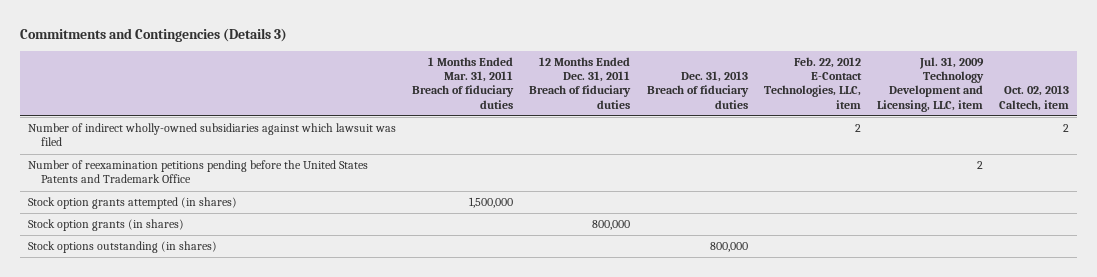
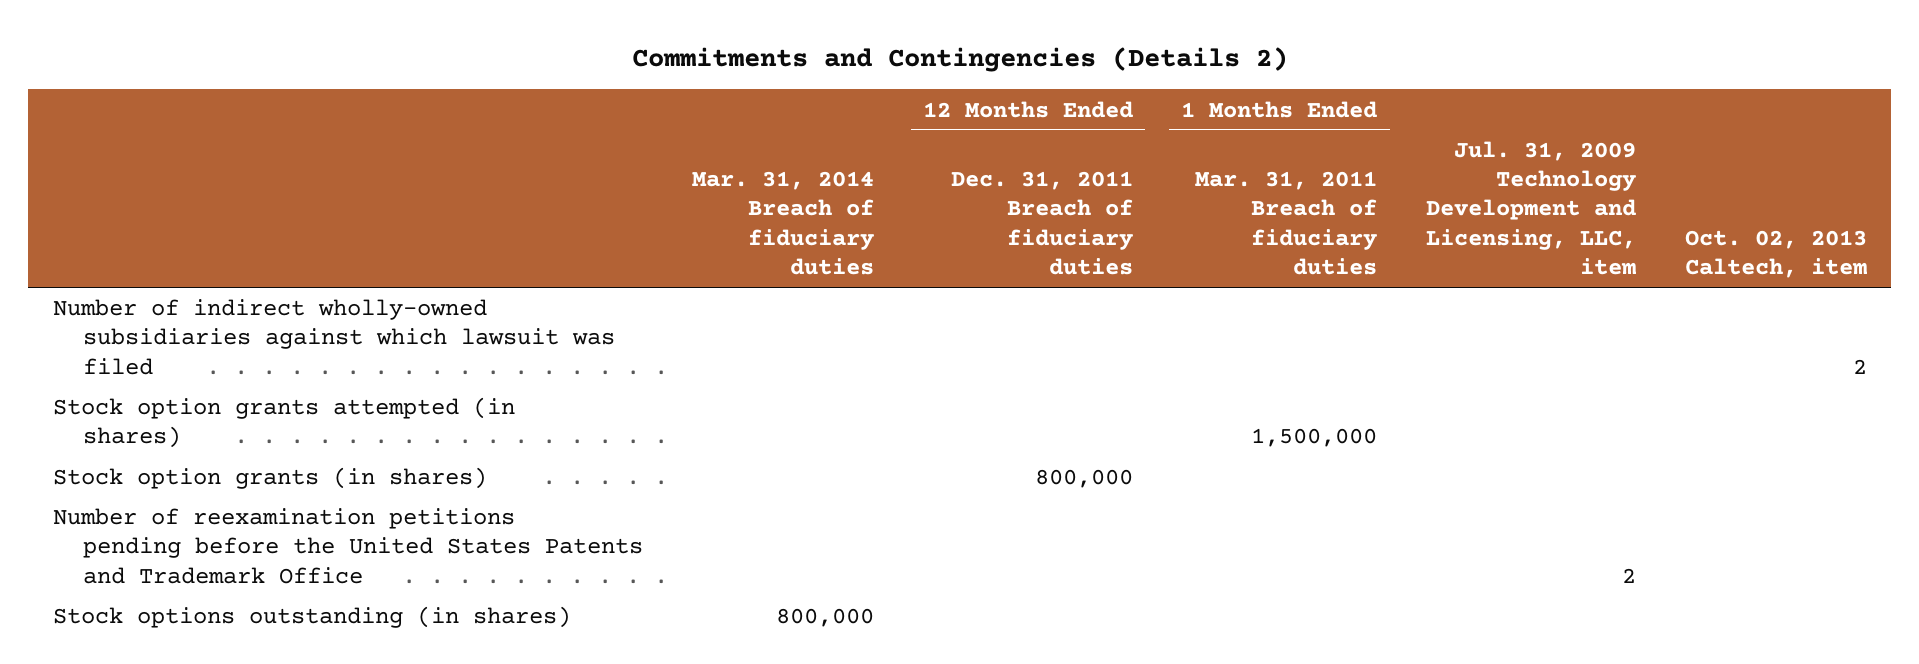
[20,27,288,42] Commitments and Contingencies (Details 3) -> [631,46,1288,72] Commitments and Contingencies (Details 2)
[646,71,749,109] Dec. 31, 2013 Breach of fiduciary duties -> none
[763,57,862,109] Feb. 22, 2012 E-Contact Technologies, LLC, item -> none
none -> [692,171,875,275] Mar. 31, 2014 Breach of fiduciary duties
[28,160,369,184] Number of reexamination petitions pending before the United States Patents and Trademark Office -> [52,508,644,584] Number of reexamination petitions pending before the United States Patents and Trademark Office

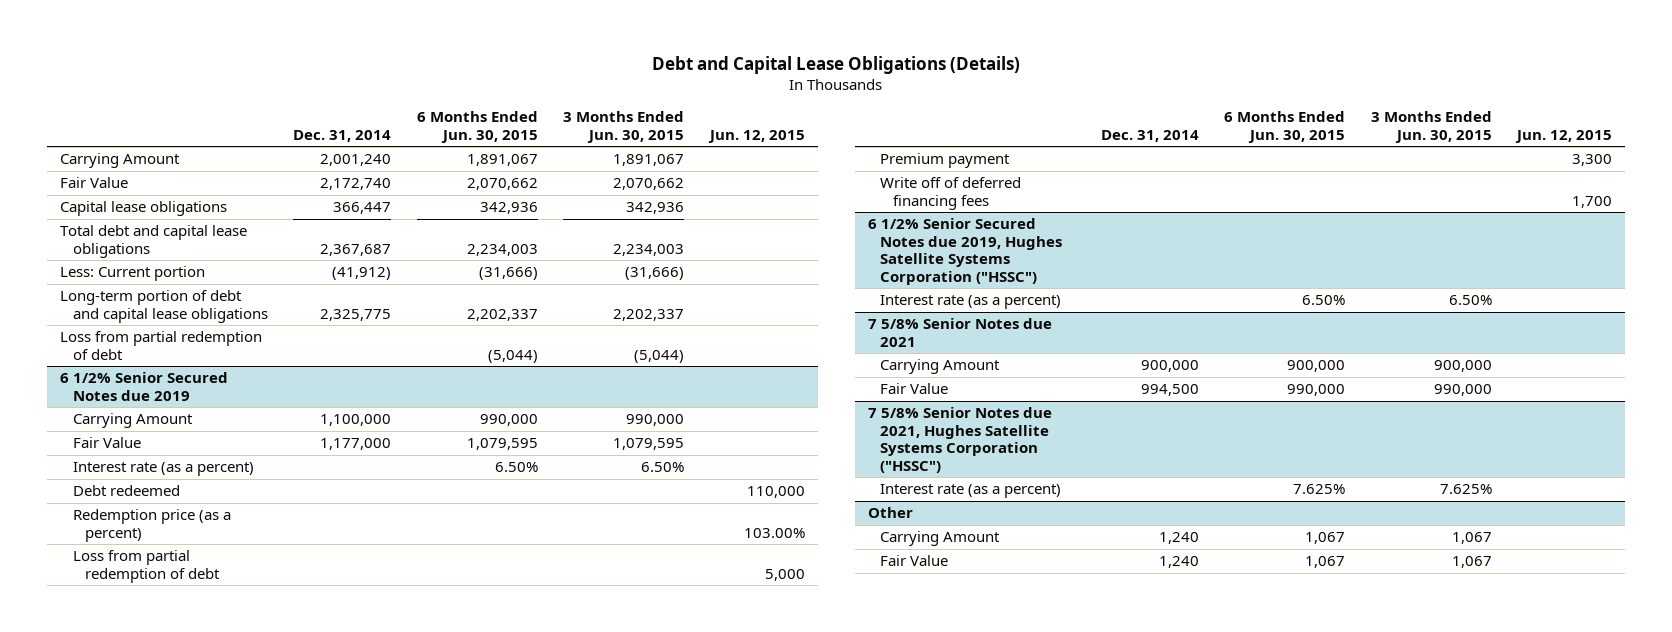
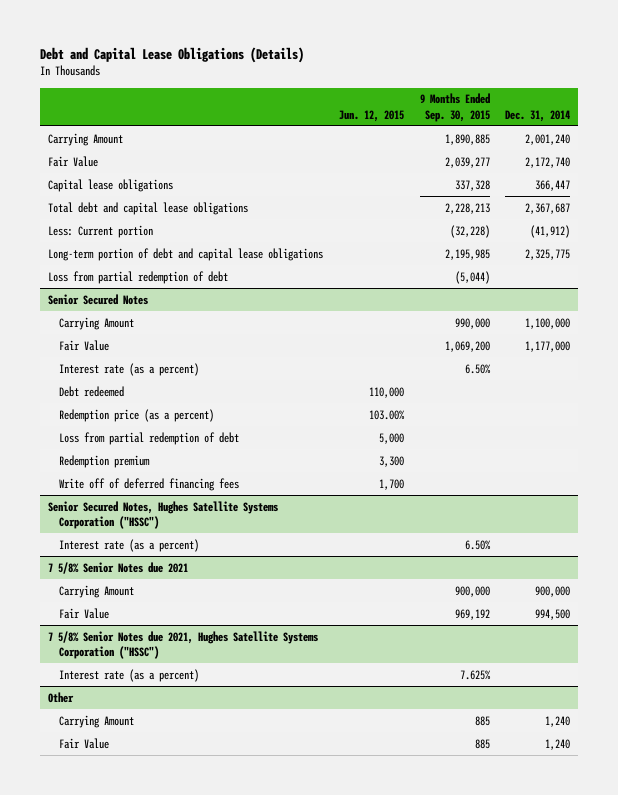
[416,111,538,143] 6 Months Ended Jun. 30, 2015 -> none
[563,111,685,143] 3 Months Ended Jun. 30, 2015 -> none
none -> [419,93,490,122] 9 Months Ended Sep. 30, 2015
[60,372,229,401] 6 1/2% Senior Secured Notes due 2019 -> [47,293,148,305] Senior Secured Notes
[880,153,1011,169] Premium payment -> none
none -> [59,454,151,468] Redemption premium
[867,218,1063,285] 6 1/2% Senior Secured Notes due 2019, Hughes Satellite Systems Corporation ("HSSC") -> [47,500,278,530] Senior Secured Notes, Hughes Satellite Systems Corporation ("HSSC")

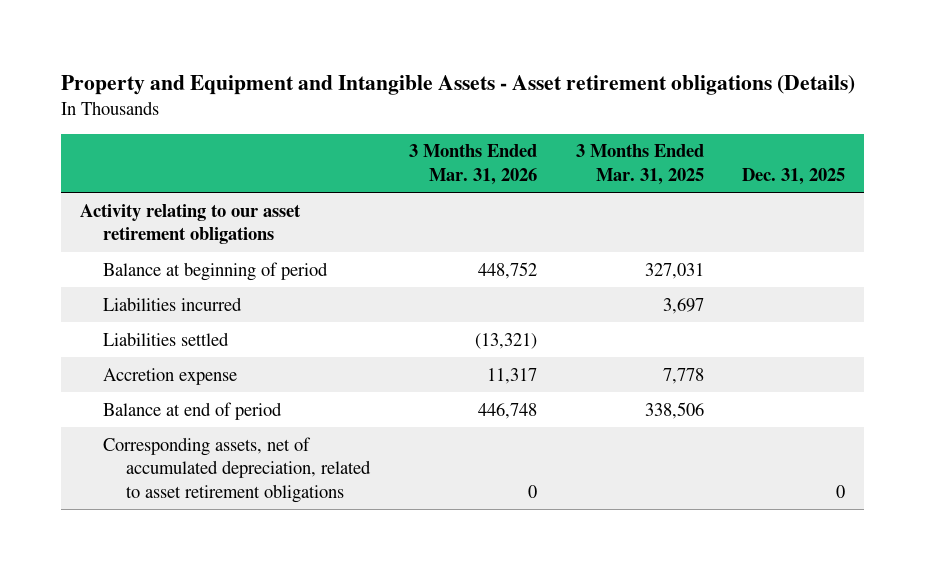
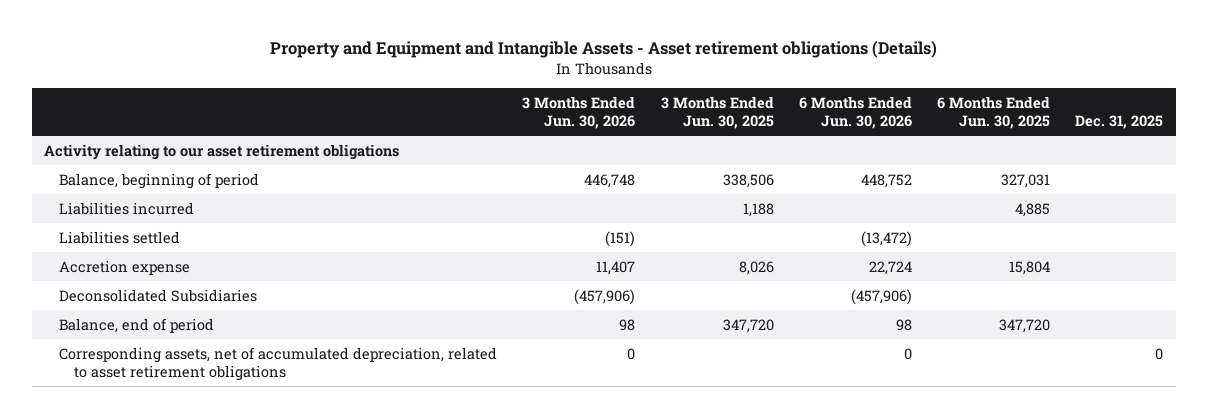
[409,144,538,185] 3 Months Ended Mar. 31, 2026 -> none
[575,144,704,185] 3 Months Ended Mar. 31, 2025 -> none
none -> [522,95,636,130] 3 Months Ended Jun. 30, 2026
none -> [660,95,774,130] 3 Months Ended Jun. 30, 2025
none -> [798,95,912,130] 6 Months Ended Jun. 30, 2026
none -> [937,95,1051,130] 6 Months Ended Jun. 30, 2025
[103,261,329,281] Balance at beginning of period -> [59,172,260,189] Balance, beginning of period
none -> [59,288,258,302] Deconsolidated Subsidiaries
[103,401,283,420] Balance at end of period -> [59,317,215,333] Balance, end of period

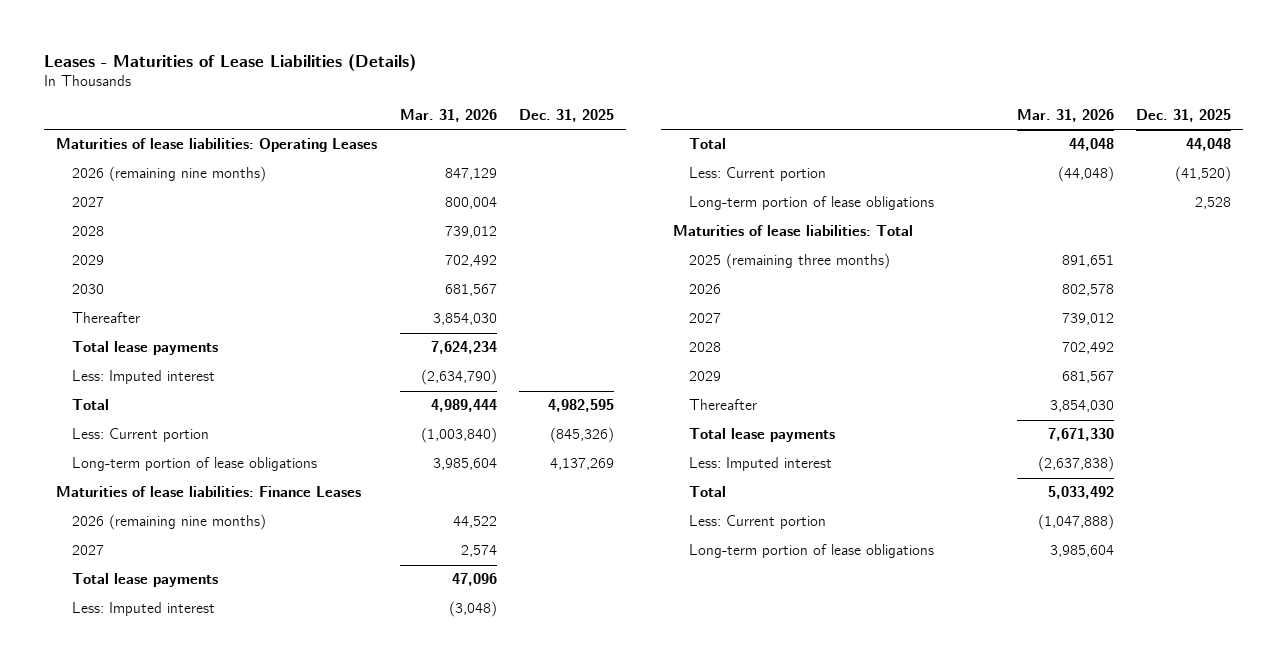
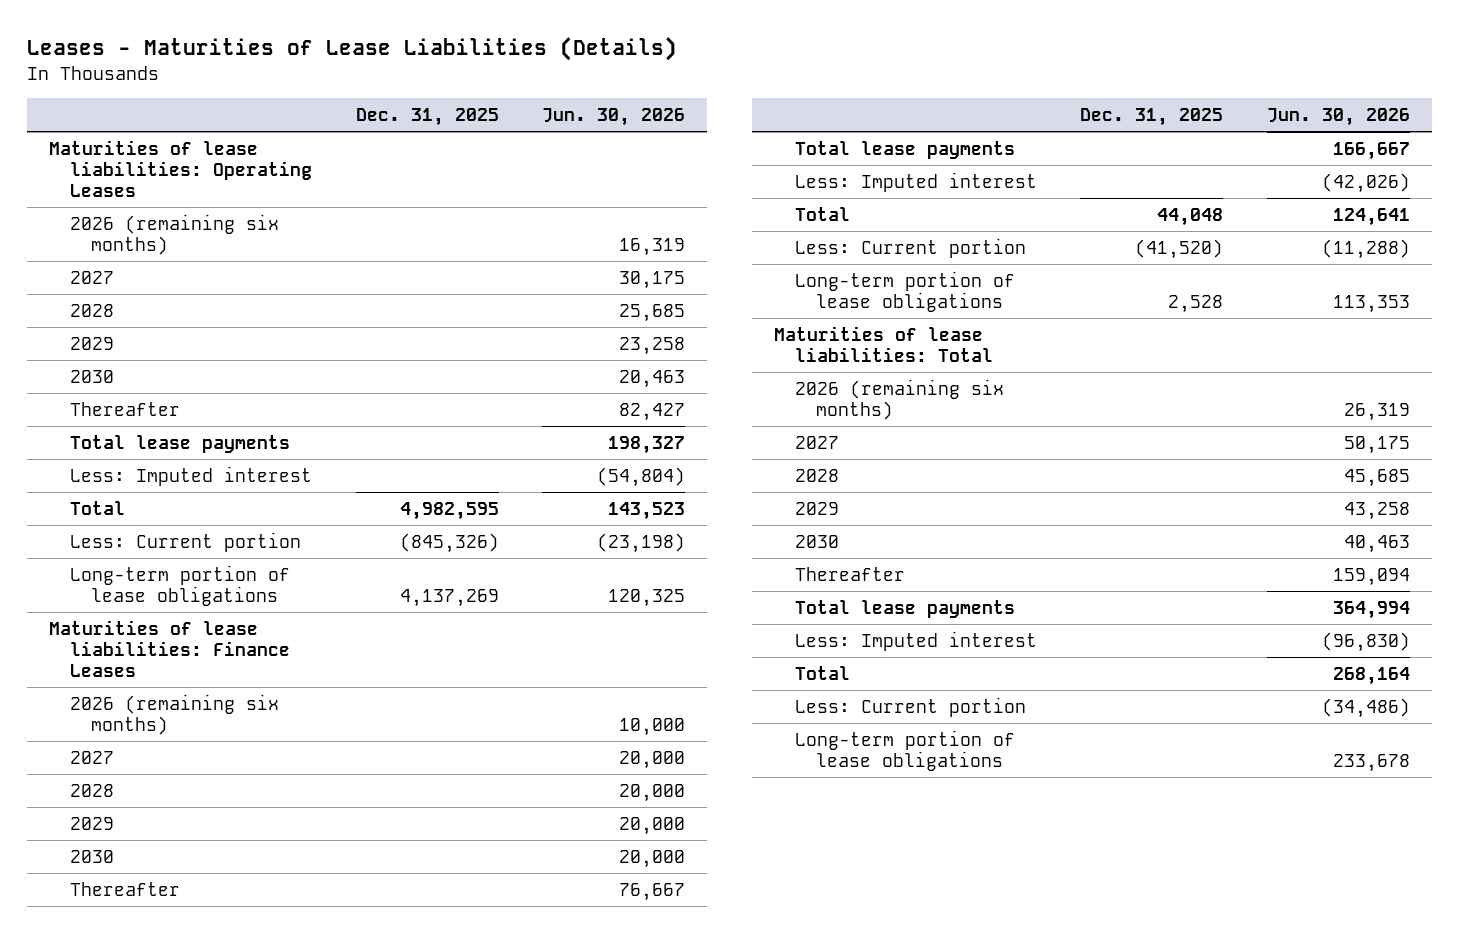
[399,108,497,122] Mar. 31, 2026 -> none
none -> [542,107,686,126] Jun. 30, 2026
[72,166,267,183] 2026 (remaining nine months) -> [70,214,280,255] 2026 (remaining six months)
[72,514,267,531] 2026 (remaining nine months) -> [70,694,280,735] 2026 (remaining six months)
none -> [70,784,115,798] 2028
none -> [70,817,115,831] 2029
none -> [70,850,115,864] 2030
none -> [70,882,181,897] Thereafter
[689,284,722,295] 2026 -> none
[689,253,891,270] 2025 (remaining three months) -> [794,379,1004,420] 2026 (remaining six months)
none -> [794,535,839,549] 2030

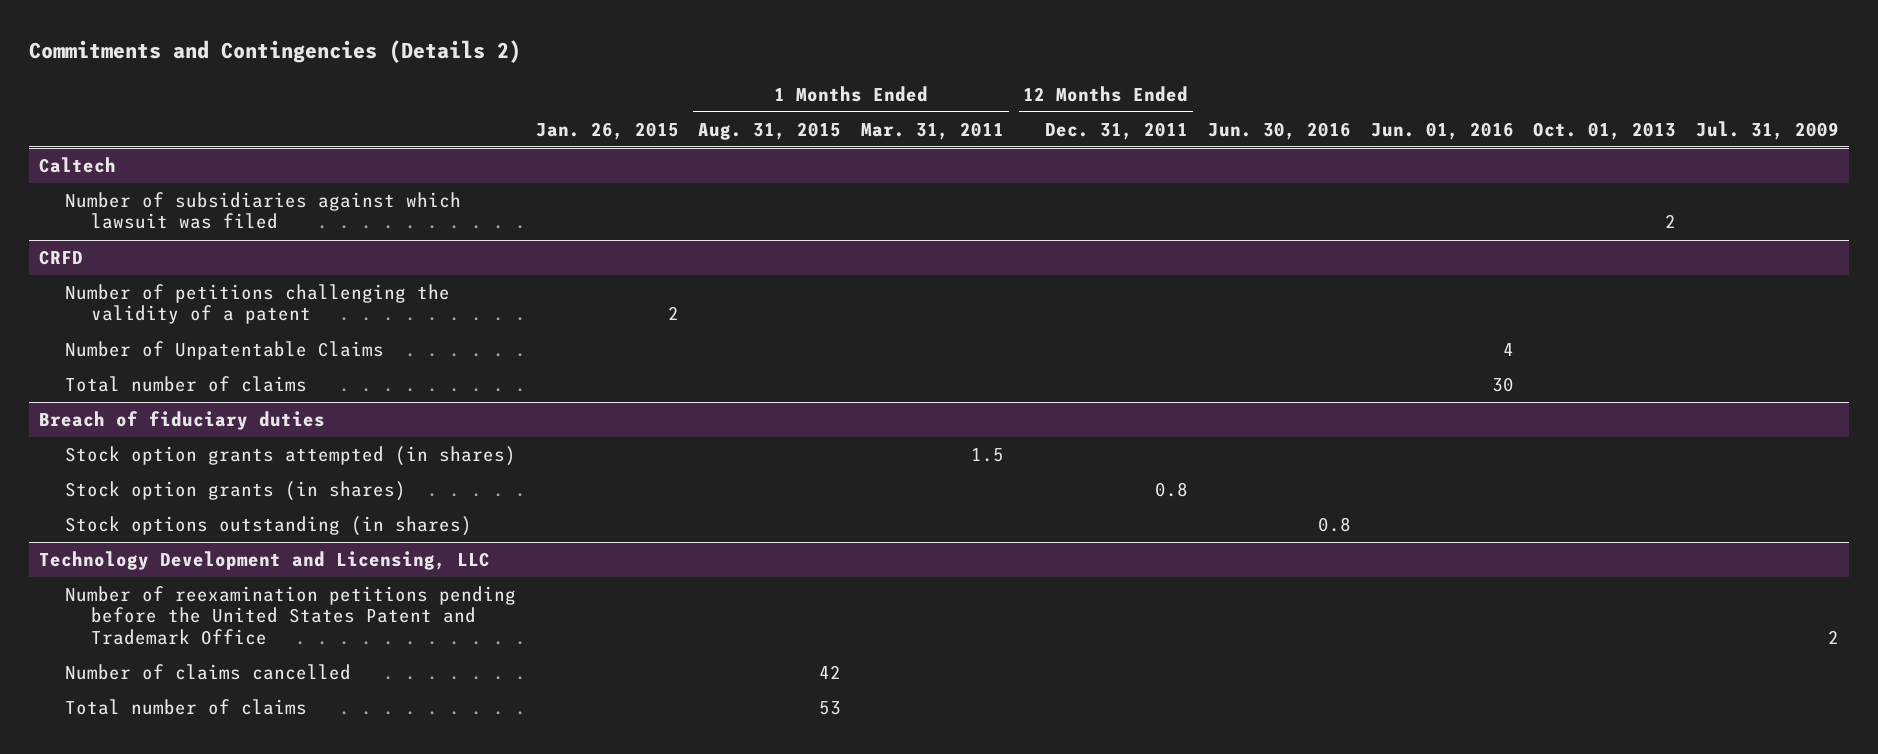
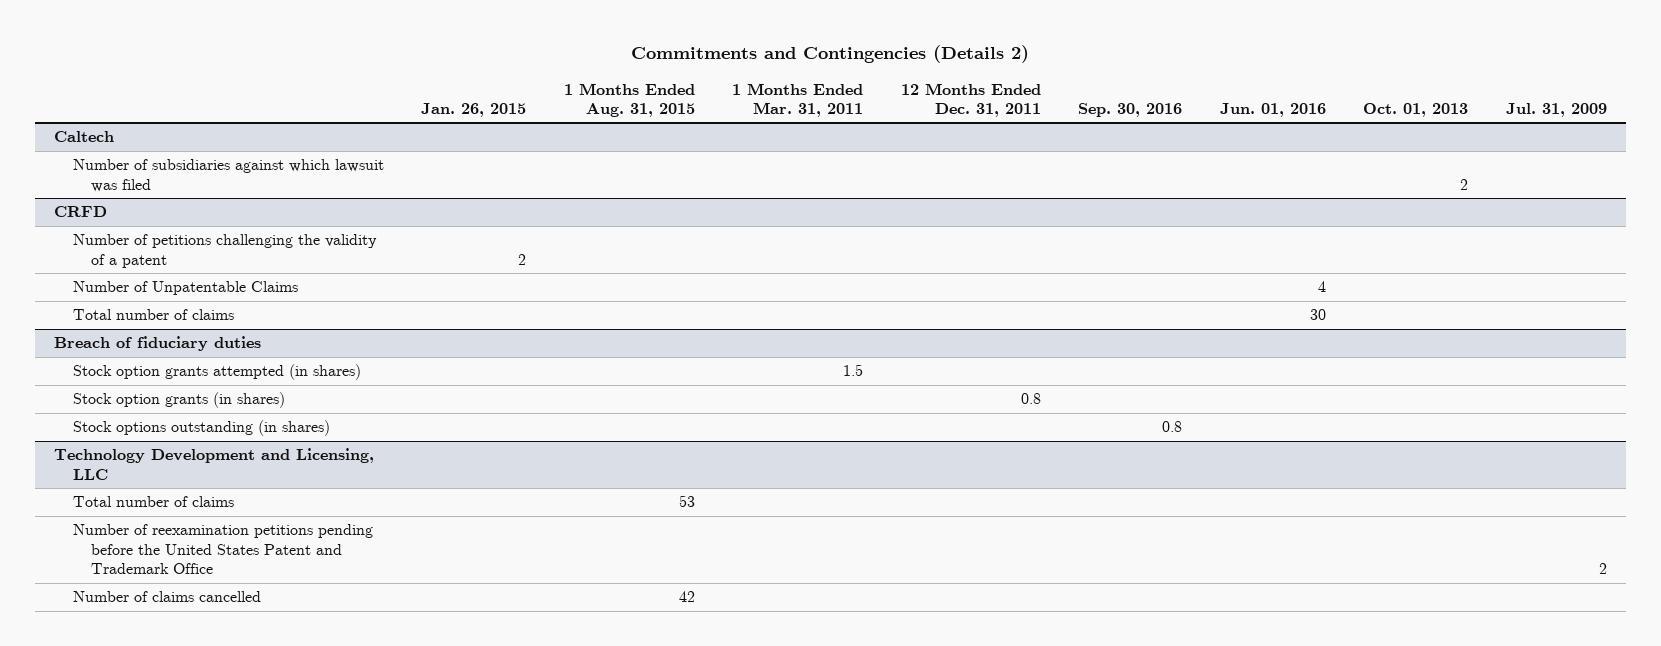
[1208,121,1352,140] Jun. 30, 2016 -> none
none -> [1078,102,1183,117] Sep. 30, 2016
[64,699,307,716] Total number of claims -> [72,496,234,508] Total number of claims

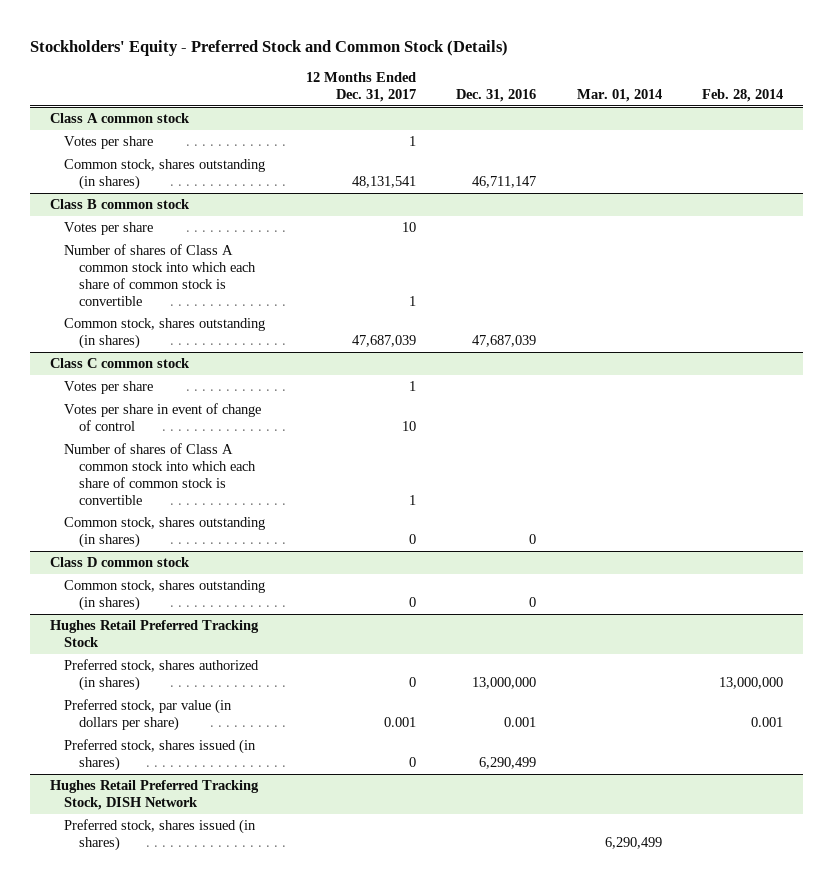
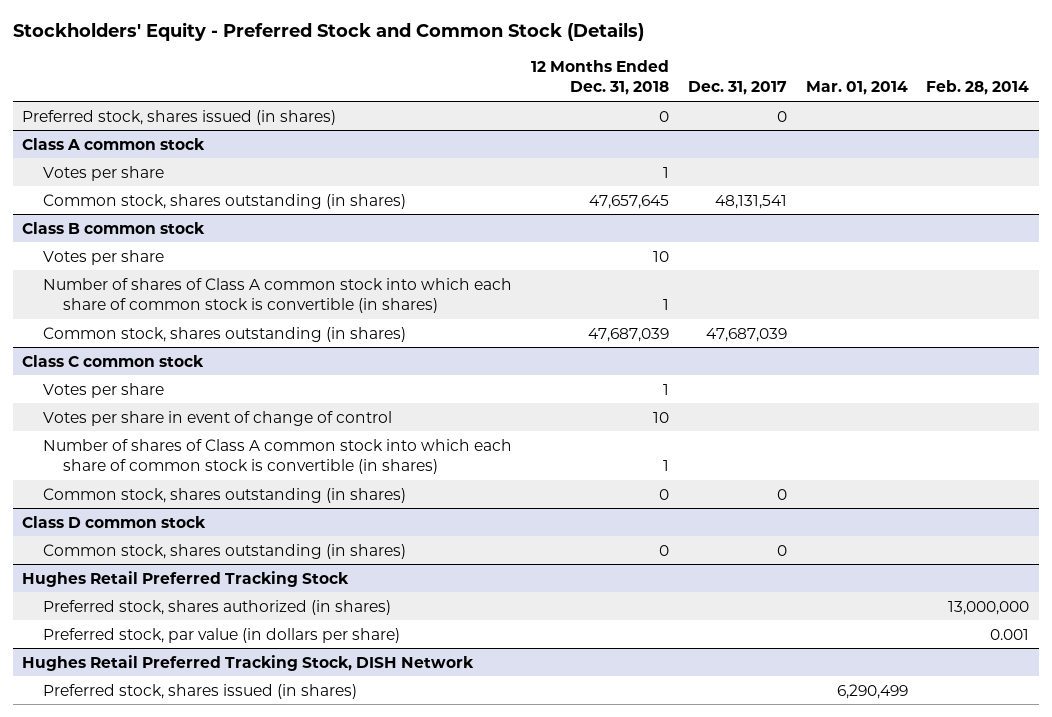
[305,72,416,103] 12 Months Ended Dec. 31, 2017 -> none
[456,89,537,103] Dec. 31, 2016 -> none
none -> [530,60,669,96] 12 Months Ended Dec. 31, 2018
none -> [687,81,787,96] Dec. 31, 2017
none -> [22,109,337,125] Preferred stock, shares issued (in shares)
[64,244,256,306] Number of shares of Class A common stock into which each share of common stock is convertible -> [42,277,512,313] Number of shares of Class A common stock into which each share of common stock is convertible (in shares)
[64,443,256,505] Number of shares of Class A common stock into which each share of common stock is convertible -> [42,438,512,474] Number of shares of Class A common stock into which each share of common stock is convertible (in shares)
[64,739,257,771] Preferred stock, shares issued (in shares) -> none

